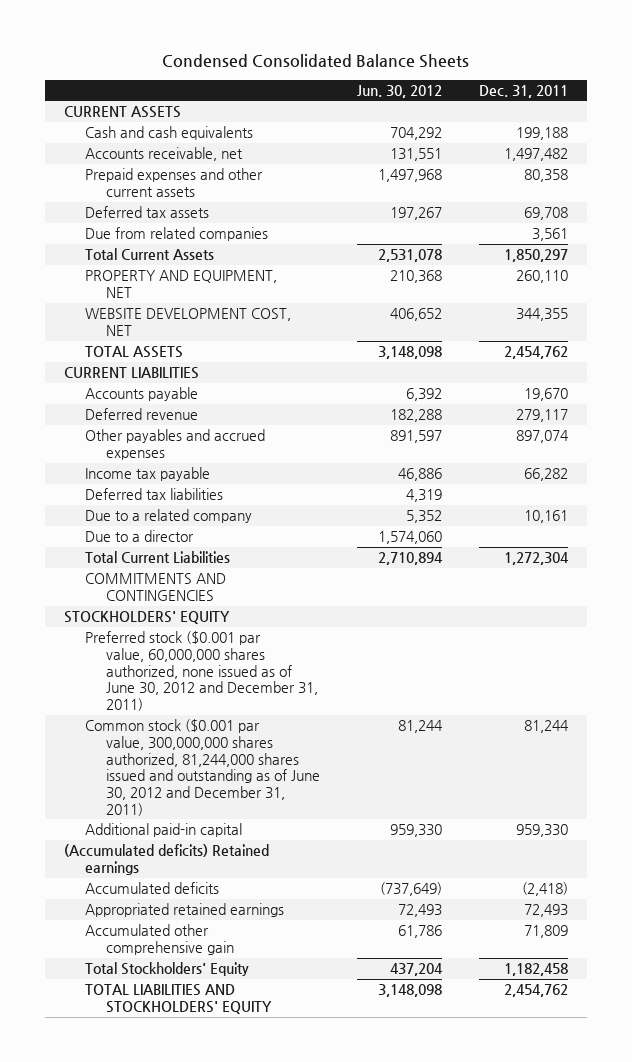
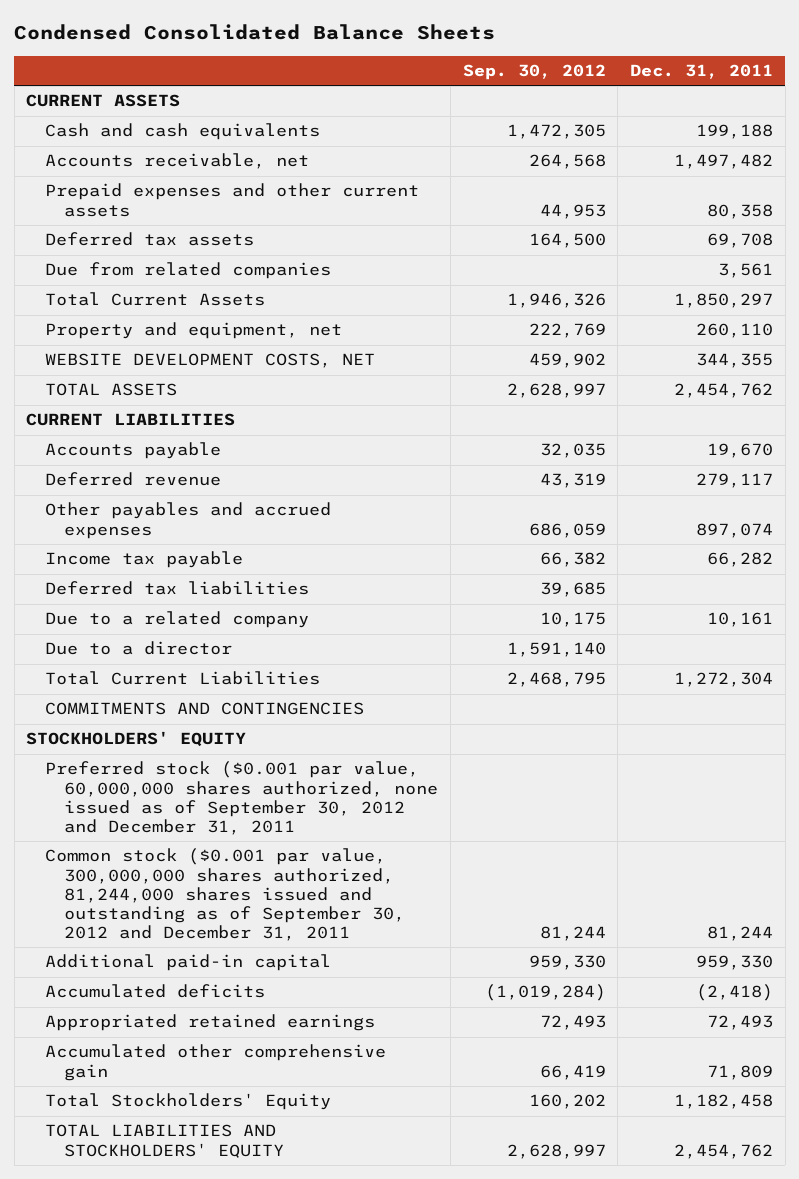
[356,84,442,98] Jun. 30, 2012 -> none
none -> [462,63,606,80] Sep. 30, 2012
[84,270,277,298] PROPERTY AND EQUIPMENT, NET -> [45,322,343,340] Property and equipment, net
[84,308,291,336] WEBSITE DEVELOPMENT COST, NET -> [45,353,376,369] WEBSITE DEVELOPMENT COSTS, NET
[84,631,318,711] Preferred stock ($0.001 par value, 60,000,000 shares authorized, none issued as of June 30, 2012 and December 31, 2011) -> [45,761,439,835] Preferred stock ($0.001 par value, 60,000,000 shares authorized, none issued as of September 30, 2012 and December 31, 2011
[84,719,320,816] Common stock ($0.001 par value, 300,000,000 shares authorized, 81,244,000 shares issued and outstanding as of June 30, 2012 and December 31, 2011) -> [45,848,406,942] Common stock ($0.001 par value, 300,000,000 shares authorized, 81,244,000 shares issued and outstanding as of September 30, 2012 and December 31, 2011
[63,844,269,875] (Accumulated deficits) Retained earnings -> none

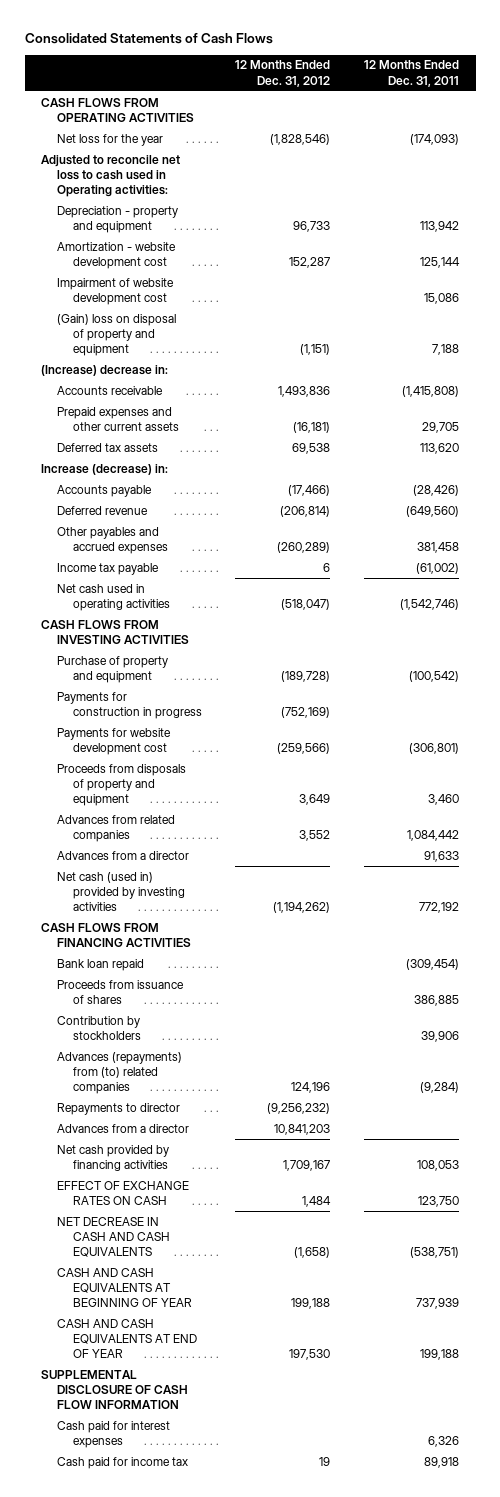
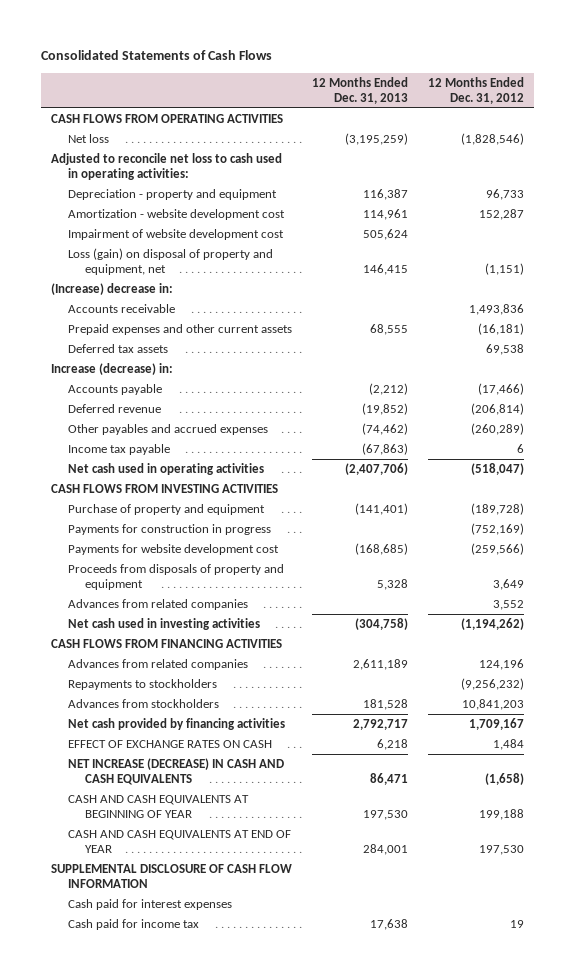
[363,60,459,87] 12 Months Ended Dec. 31, 2011 -> none
none -> [312,76,409,104] 12 Months Ended Dec. 31, 2013
[57,133,164,146] Net loss for the year -> [68,134,110,144] Net loss
[41,154,181,198] Adjusted to reconcile net loss to cash used in Operating activities: -> [51,153,283,180] Adjusted to reconcile net loss to cash used in operating activities:
[57,313,177,357] (Gain) loss on disposal of property and equipment -> [68,248,274,275] Loss (gain) on disposal of property and equipment, net
[57,850,190,860] Advances from a director -> none
[57,871,185,912] Net cash (used in) provided by investing activities -> [68,618,261,631] Net cash used in investing activities
[57,958,145,971] Bank loan repaid -> none
[57,979,185,1004] Proceeds from issuance of shares -> none
[57,1015,141,1040] Contribution by stockholders -> none
[57,1051,183,1095] Advances (repayments) from (to) related companies -> [68,659,249,671] Advances from related companies
[57,1102,181,1115] Repayments to director -> [68,679,218,691] Repayments to stockholders
[57,1123,190,1133] Advances from a director -> [68,699,220,709] Advances from stockholders
[57,1216,170,1258] NET DECREASE IN CASH AND CASH EQUIVALENTS -> [68,758,285,785] NET INCREASE (DECREASE) IN CASH AND CASH EQUIVALENTS

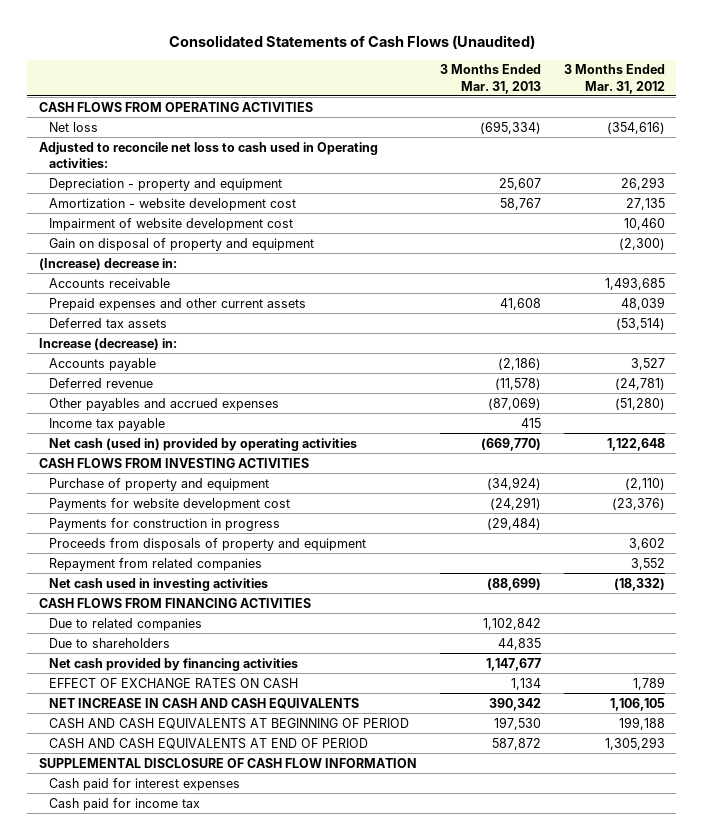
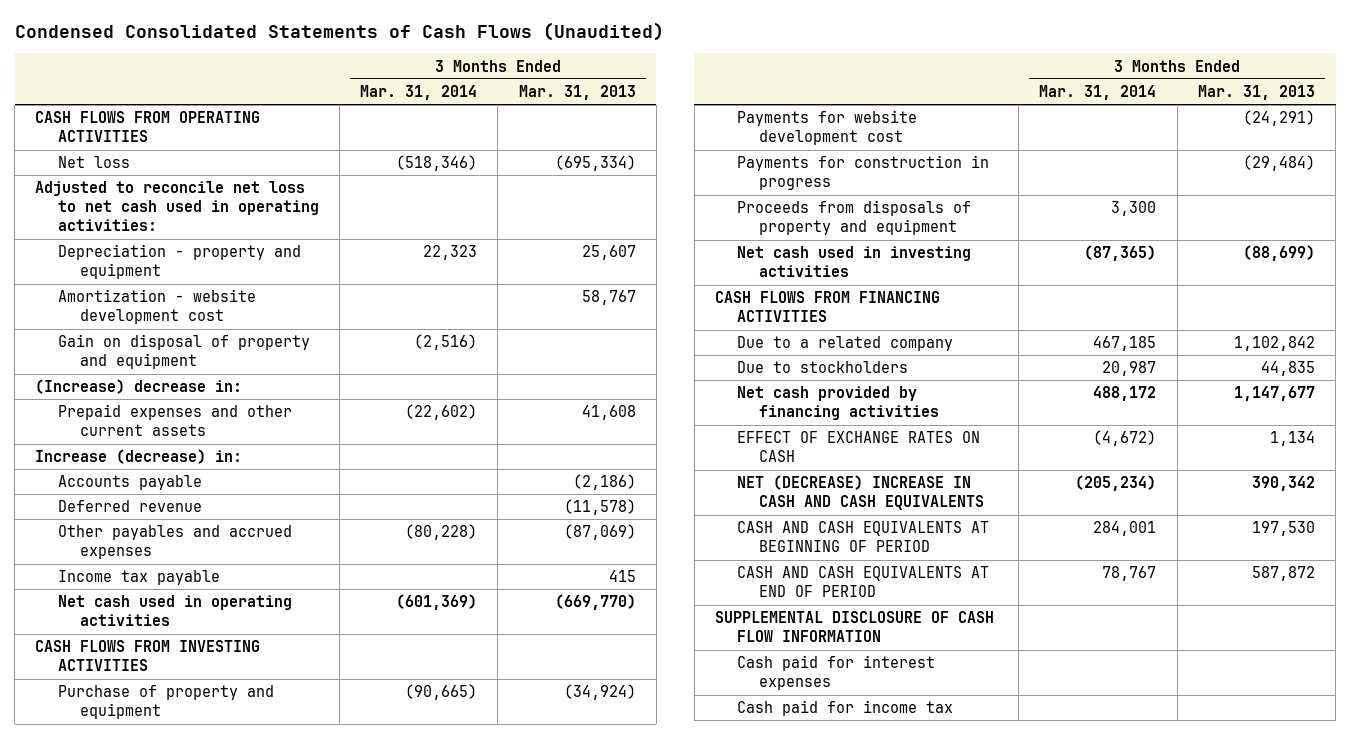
[168,34,535,49] Consolidated Statements of Cash Flows (Unaudited) -> [14,22,664,42] Condensed Consolidated Statements of Cash Flows (Unaudited)
[563,64,665,94] 3 Months Ended Mar. 31, 2012 -> none
none -> [360,85,478,101] Mar. 31, 2014
[38,141,378,168] Adjusted to reconcile net loss to cash used in Operating activities: -> [35,181,319,232] Adjusted to reconcile net loss to net cash used in operating activities:
[49,217,294,231] Impairment of website development cost -> none
[49,277,171,288] Accounts receivable -> none
[49,317,168,328] Deferred tax assets -> none
[49,437,358,451] Net cash (used in) provided by operating activities -> [57,595,292,627] Net cash used in operating activities
[49,557,263,571] Repayment from related companies -> none
[49,617,203,631] Due to related companies -> [737,336,954,352] Due to a related company
[49,637,171,648] Due to shareholders -> [737,361,909,374] Due to stockholders
[49,697,360,709] NET INCREASE IN CASH AND CASH EQUIVALENTS -> [737,475,985,511] NET (DECREASE) INCREASE IN CASH AND CASH EQUIVALENTS

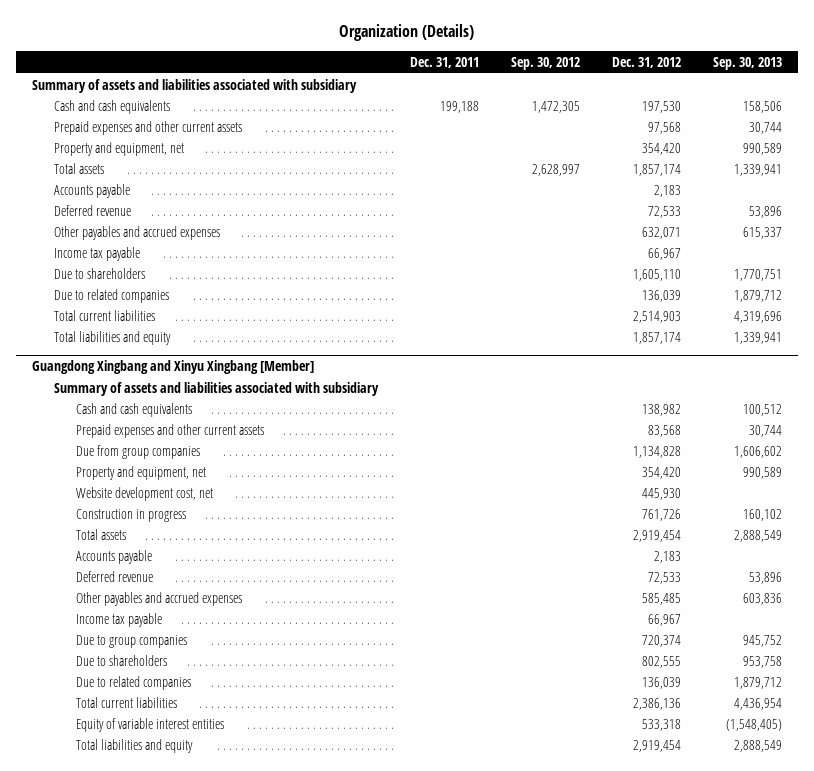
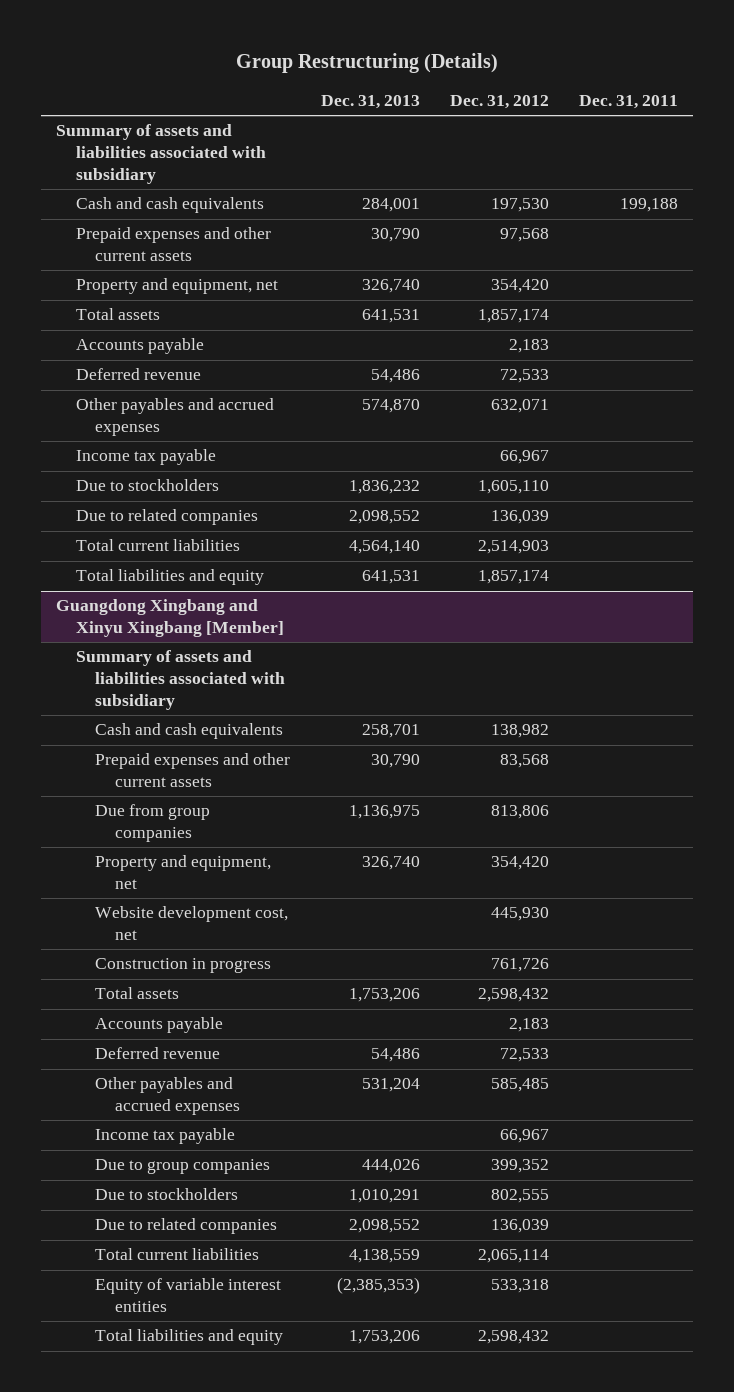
[339,24,475,42] Organization (Details) -> [236,53,499,74] Group Restructuring (Details)
[511,56,581,70] Sep. 30, 2012 -> none
[713,56,783,70] Sep. 30, 2013 -> none
none -> [320,95,420,110] Dec. 31, 2013
[53,267,145,279] Due to shareholders -> [75,479,219,492] Due to stockholders
[633,445,682,458] 1,134,828 -> [490,805,549,820] 813,806
[633,529,682,542] 2,919,454 -> [477,988,549,1003] 2,598,432
[642,634,682,647] 720,374 -> [490,1159,549,1174] 399,352
[75,654,167,666] Due to shareholders -> [95,1188,239,1201] Due to stockholders
[633,697,682,710] 2,386,136 -> [477,1249,549,1264] 2,065,114
[633,739,682,752] 2,919,454 -> [477,1330,549,1345] 2,598,432

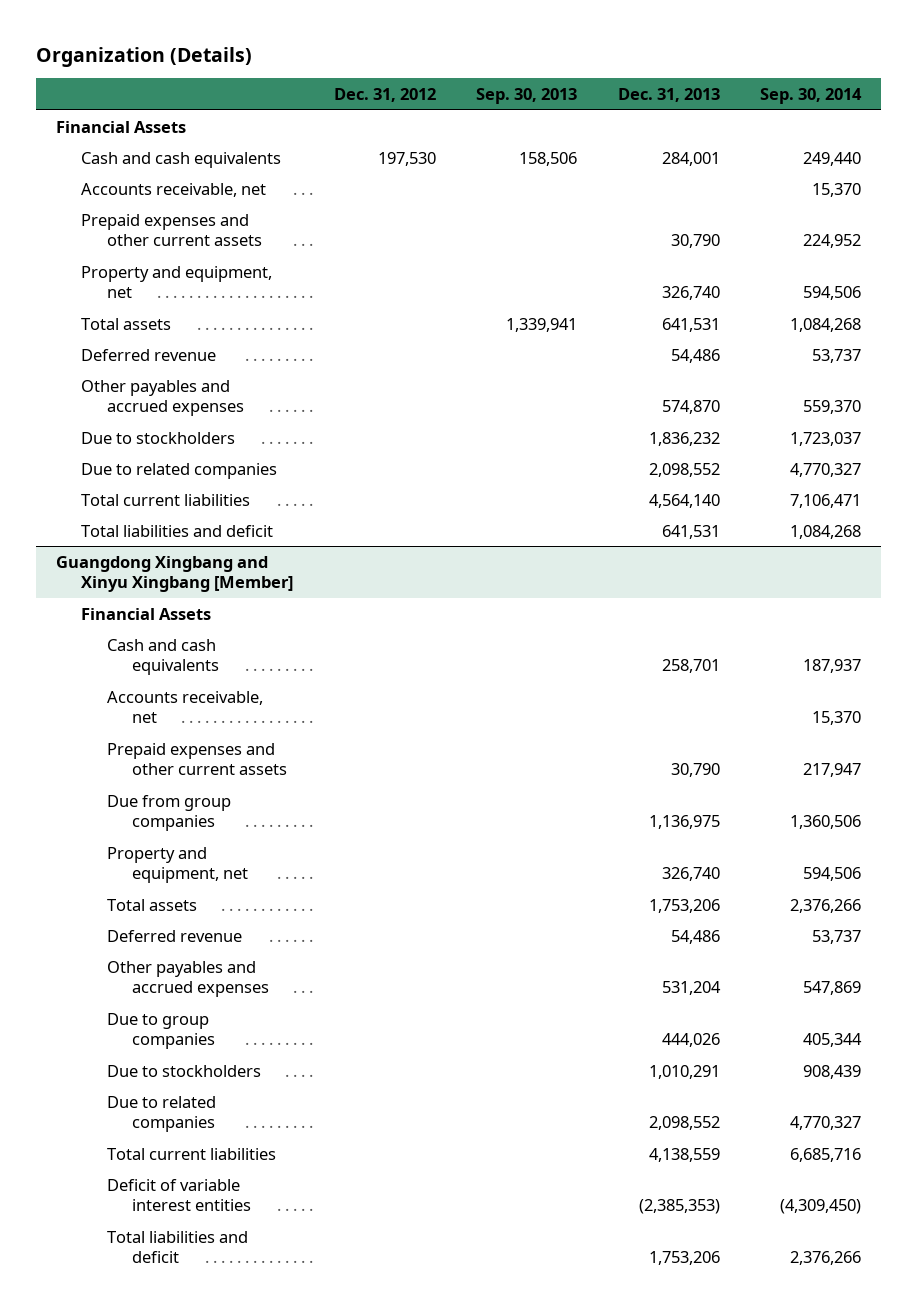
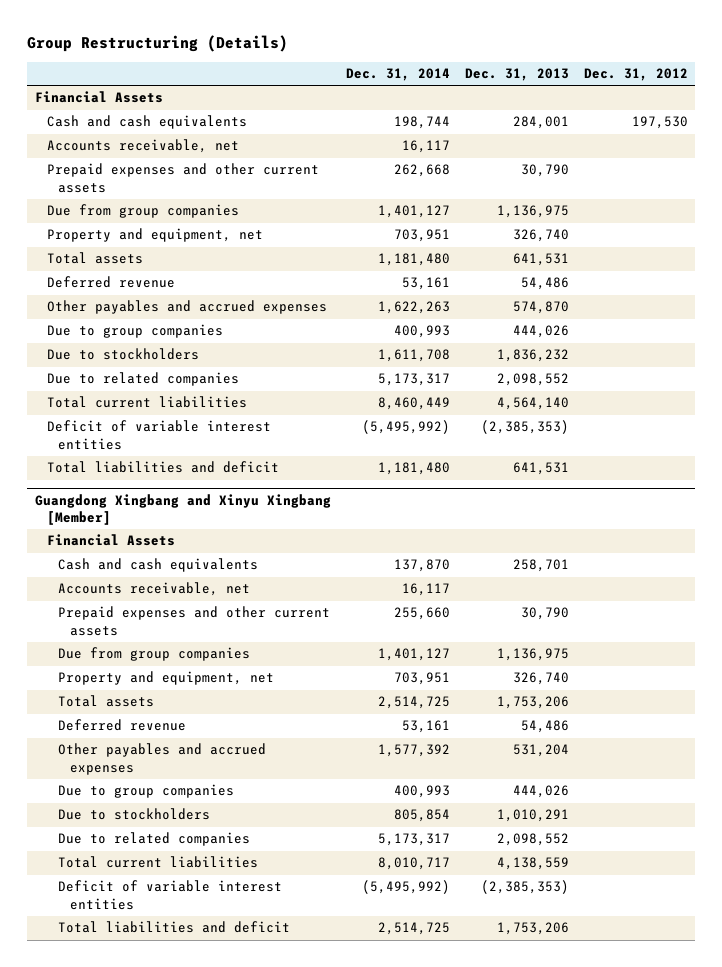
[35,46,252,67] Organization (Details) -> [27,35,289,53] Group Restructuring (Details)
[476,88,578,105] Sep. 30, 2013 -> none
[759,88,862,105] Sep. 30, 2014 -> none
none -> [345,68,450,82] Dec. 31, 2014
none -> [46,204,239,219] Due from group companies
none -> [46,324,223,339] Due to group companies
none -> [46,420,271,450] Deficit of variable interest entities

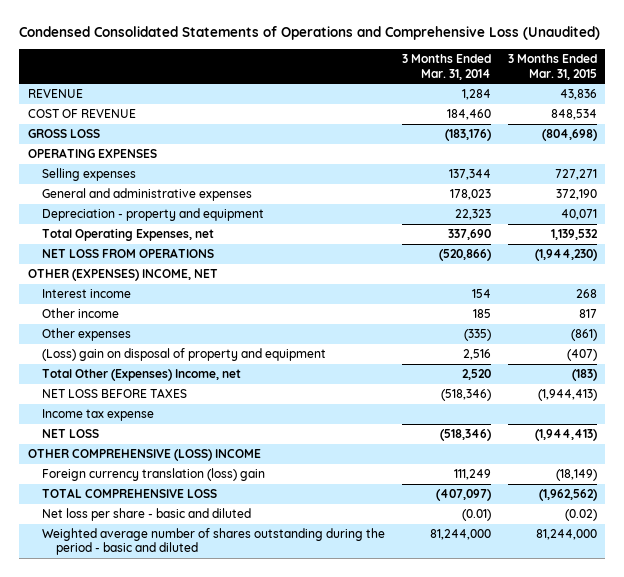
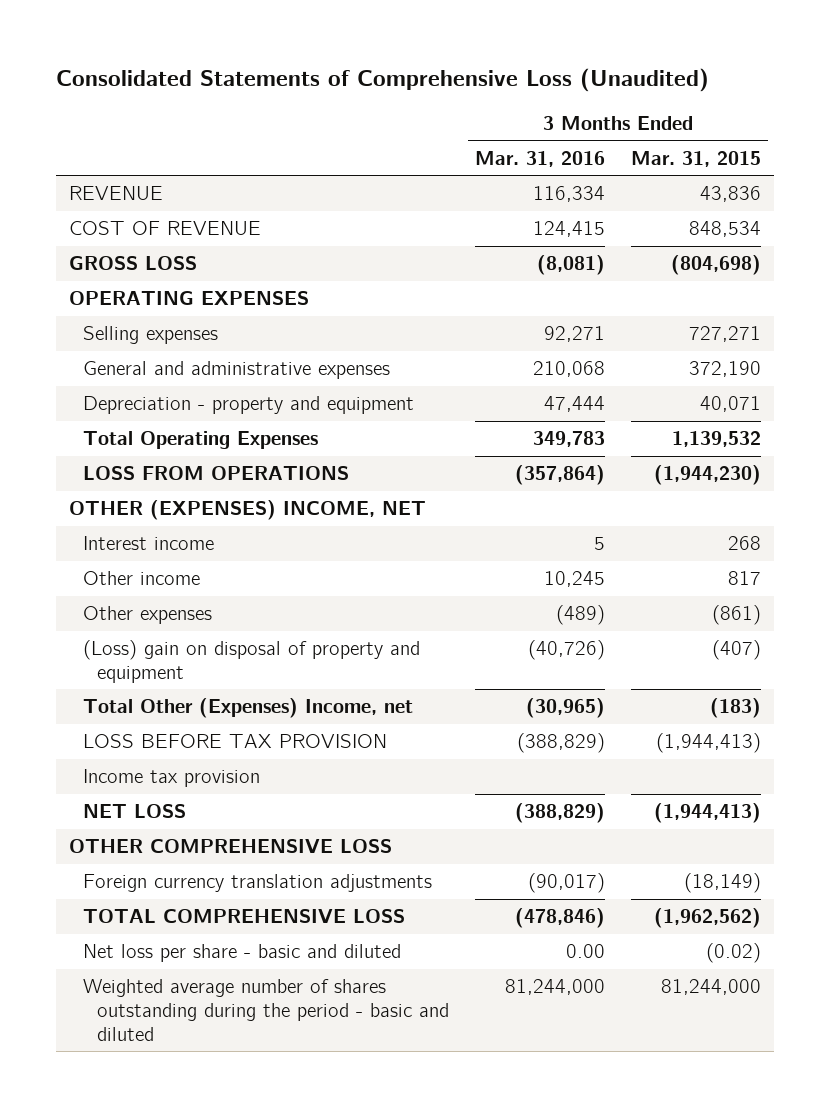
[19,26,601,41] Condensed Consolidated Statements of Operations and Comprehensive Loss (Unaudited) -> [56,68,710,93] Consolidated Statements of Comprehensive Loss (Unaudited)
[401,54,491,80] 3 Months Ended Mar. 31, 2014 -> none
none -> [474,150,605,167] Mar. 31, 2016
[41,228,214,242] Total Operating Expenses, net -> [82,431,318,450] Total Operating Expenses
[41,248,214,259] NET LOSS FROM OPERATIONS -> [82,466,349,481] LOSS FROM OPERATIONS
[41,388,187,399] NET LOSS BEFORE TAXES -> [82,734,387,749] LOSS BEFORE TAX PROVISION
[41,409,154,422] Income tax expense -> [82,769,260,788] Income tax provision
[27,449,261,462] OTHER COMPREHENSIVE (LOSS) INCOME -> [69,839,393,854] OTHER COMPREHENSIVE LOSS
[41,468,265,482] Foreign currency translation (loss) gain -> [82,874,432,893] Foreign currency translation adjustments

